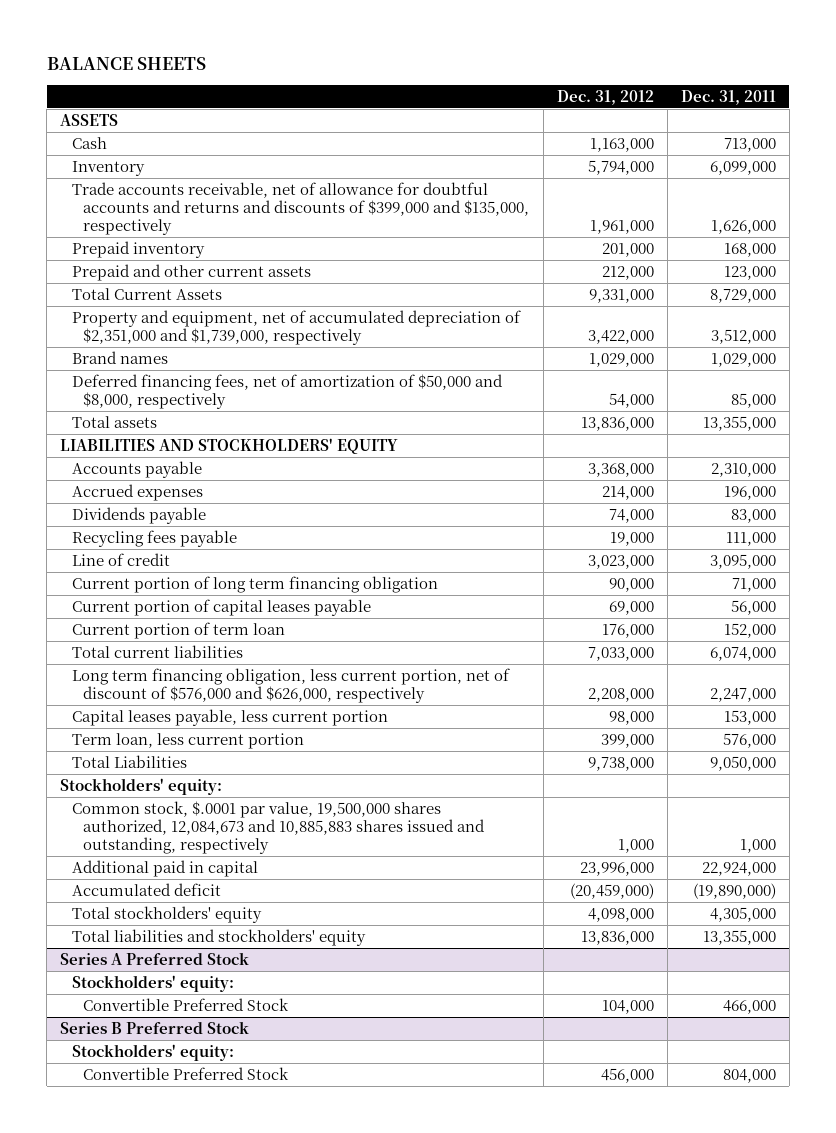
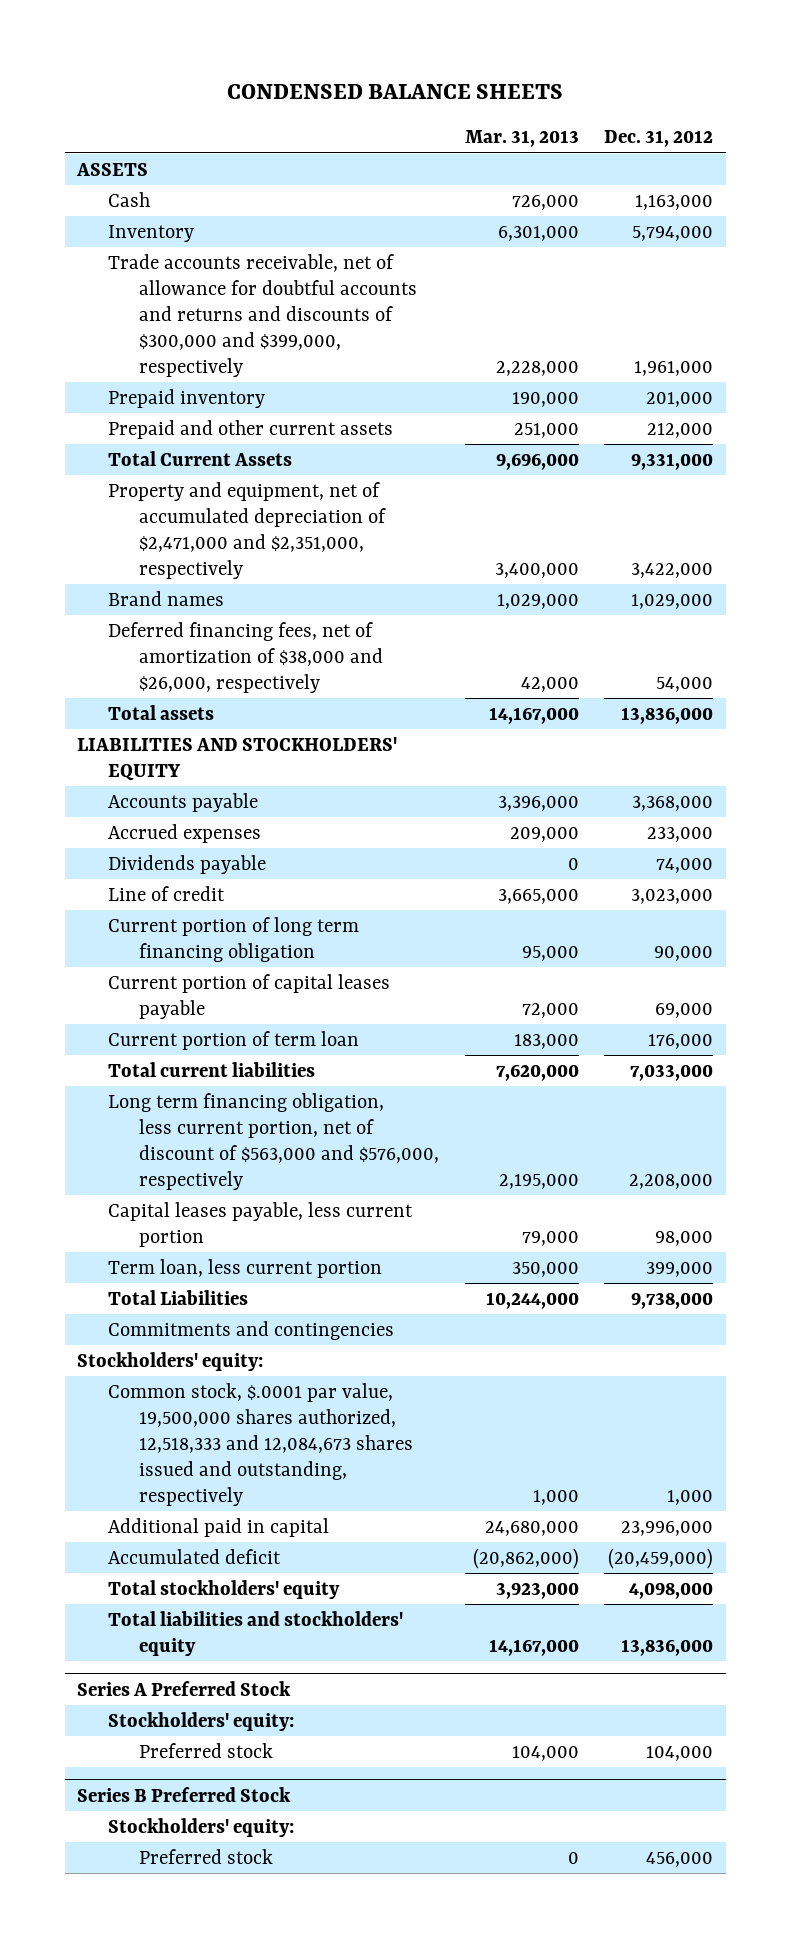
[46,56,206,70] BALANCE SHEETS -> [227,84,564,100] CONDENSED BALANCE SHEETS
[680,89,776,105] Dec. 31, 2011 -> none
none -> [464,130,579,148] Mar. 31, 2013
[71,181,530,236] Trade accounts receivable, net of allowance for doubtful accounts and returns and discounts of $399,000 and $135,000, respectively -> [108,254,417,377] Trade accounts receivable, net of allowance for doubtful accounts and returns and discounts of $300,000 and $399,000, respectively
[71,309,521,346] Property and equipment, net of accumulated depreciation of $2,351,000 and $1,739,000, respectively -> [108,482,386,579] Property and equipment, net of accumulated depreciation of $2,471,000 and $2,351,000, respectively
[71,373,503,410] Deferred financing fees, net of amortization of $50,000 and $8,000, respectively -> [108,622,383,693] Deferred financing fees, net of amortization of $38,000 and $26,000, respectively
[601,485,654,500] 214,000 -> [647,827,714,843] 233,000
[71,529,237,547] Recycling fees payable -> none
[71,667,510,704] Long term financing obligation, less current portion, net of discount of $576,000 and $626,000, respectively -> [108,1093,439,1190] Long term financing obligation, less current portion, net of discount of $563,000 and $576,000, respectively
none -> [108,1321,395,1341] Commitments and contingencies
[71,800,486,855] Common stock, $.0001 par value, 19,500,000 shares authorized, 12,084,673 and 10,885,883 shares issued and outstanding, respectively -> [108,1383,413,1506] Common stock, $.0001 par value, 19,500,000 shares authorized, 12,518,333 and 12,084,673 shares issued and outstanding, respectively
[83,997,290,1011] Convertible Preferred Stock -> [138,1743,273,1759] Preferred stock
[83,1066,290,1080] Convertible Preferred Stock -> [138,1849,273,1865] Preferred stock

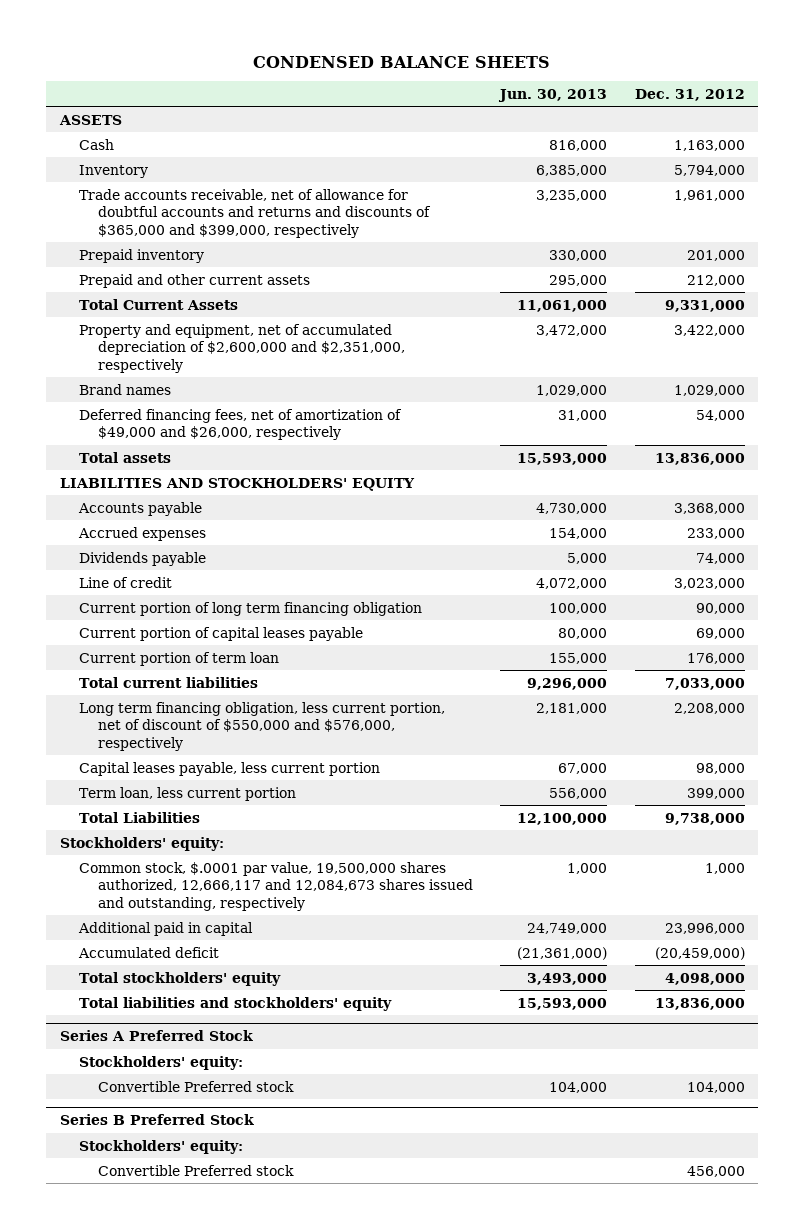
[464,130,579,148] Mar. 31, 2013 -> none
none -> [498,88,608,102] Jun. 30, 2013
[108,254,417,377] Trade accounts receivable, net of allowance for doubtful accounts and returns and discounts of $300,000 and $399,000, respectively -> [78,188,431,238] Trade accounts receivable, net of allowance for doubtful accounts and returns and discounts of $365,000 and $399,000, respectively
[108,482,386,579] Property and equipment, net of accumulated depreciation of $2,471,000 and $2,351,000, respectively -> [78,323,405,373] Property and equipment, net of accumulated depreciation of $2,600,000 and $2,351,000, respectively
[108,622,383,693] Deferred financing fees, net of amortization of $38,000 and $26,000, respectively -> [78,408,402,441] Deferred financing fees, net of amortization of $49,000 and $26,000, respectively
[108,1093,439,1190] Long term financing obligation, less current portion, net of discount of $563,000 and $576,000, respectively -> [78,701,445,751] Long term financing obligation, less current portion, net of discount of $550,000 and $576,000, respectively
[108,1321,395,1341] Commitments and contingencies -> none
[108,1383,413,1506] Common stock, $.0001 par value, 19,500,000 shares authorized, 12,518,333 and 12,084,673 shares issued and outstanding, respectively -> [78,861,473,911] Common stock, $.0001 par value, 19,500,000 shares authorized, 12,666,117 and 12,084,673 shares issued and outstanding, respectively
[138,1743,273,1759] Preferred stock -> [97,1080,294,1092] Convertible Preferred stock
[138,1849,273,1865] Preferred stock -> [97,1164,294,1176] Convertible Preferred stock

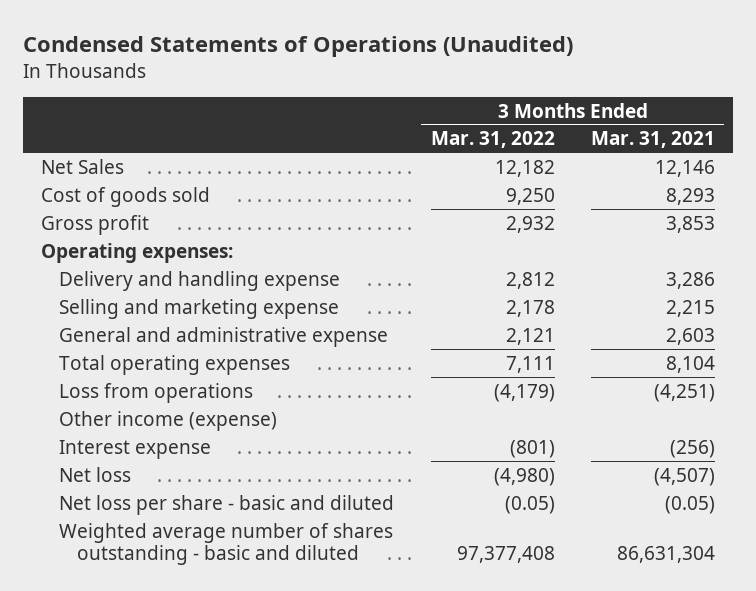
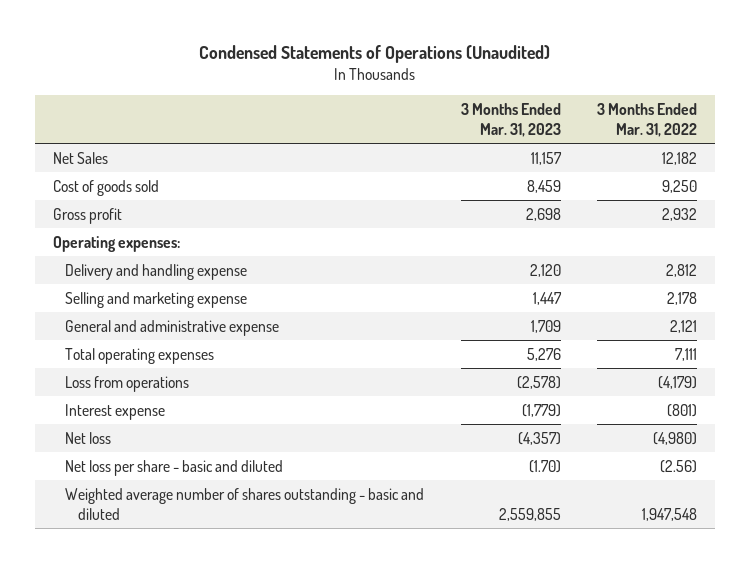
[591,131,716,149] Mar. 31, 2021 -> none
none -> [460,102,561,137] 3 Months Ended Mar. 31, 2023
[59,410,278,431] Other income (expense) -> none
[504,495,555,514] (0.05) -> [659,459,697,473] (2.56)
[456,546,555,564] 97,377,408 -> [641,507,697,521] 1,947,548

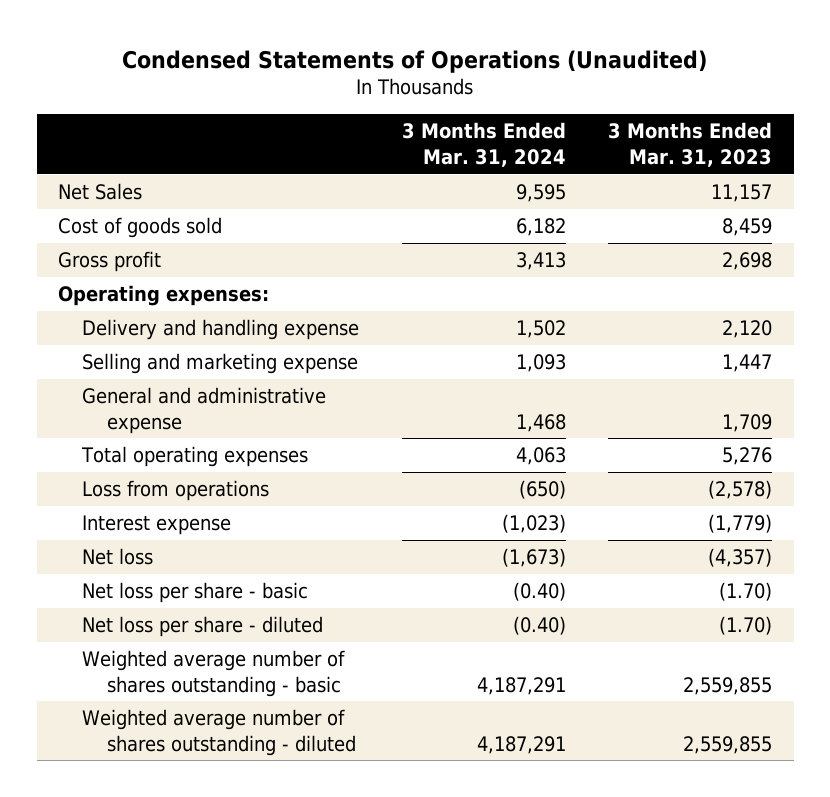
[596,102,697,137] 3 Months Ended Mar. 31, 2022 -> none
none -> [401,122,566,167] 3 Months Ended Mar. 31, 2024
[65,459,284,476] Net loss per share - basic and diluted -> [82,582,309,604] Net loss per share - basic
none -> [82,616,324,638] Net loss per share - diluted
[65,487,425,520] Weighted average number of shares outstanding - basic and diluted -> [82,650,346,697] Weighted average number of shares outstanding - basic
none -> [82,709,356,756] Weighted average number of shares outstanding - diluted

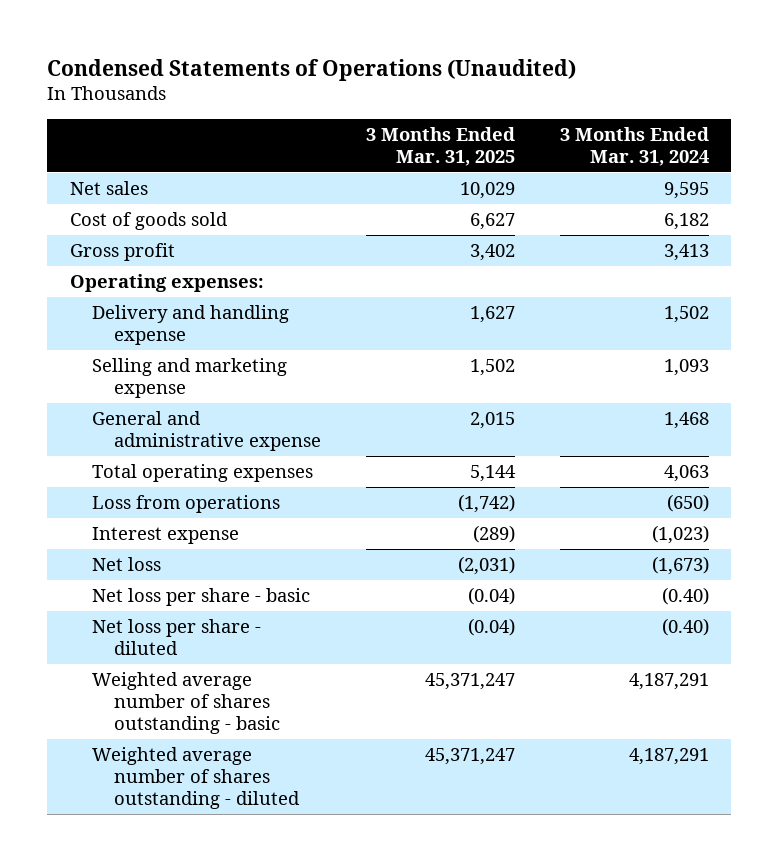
[608,122,773,167] 3 Months Ended Mar. 31, 2023 -> none
none -> [365,126,515,166] 3 Months Ended Mar. 31, 2025
[58,183,143,201] Net Sales -> [69,181,148,196] Net sales

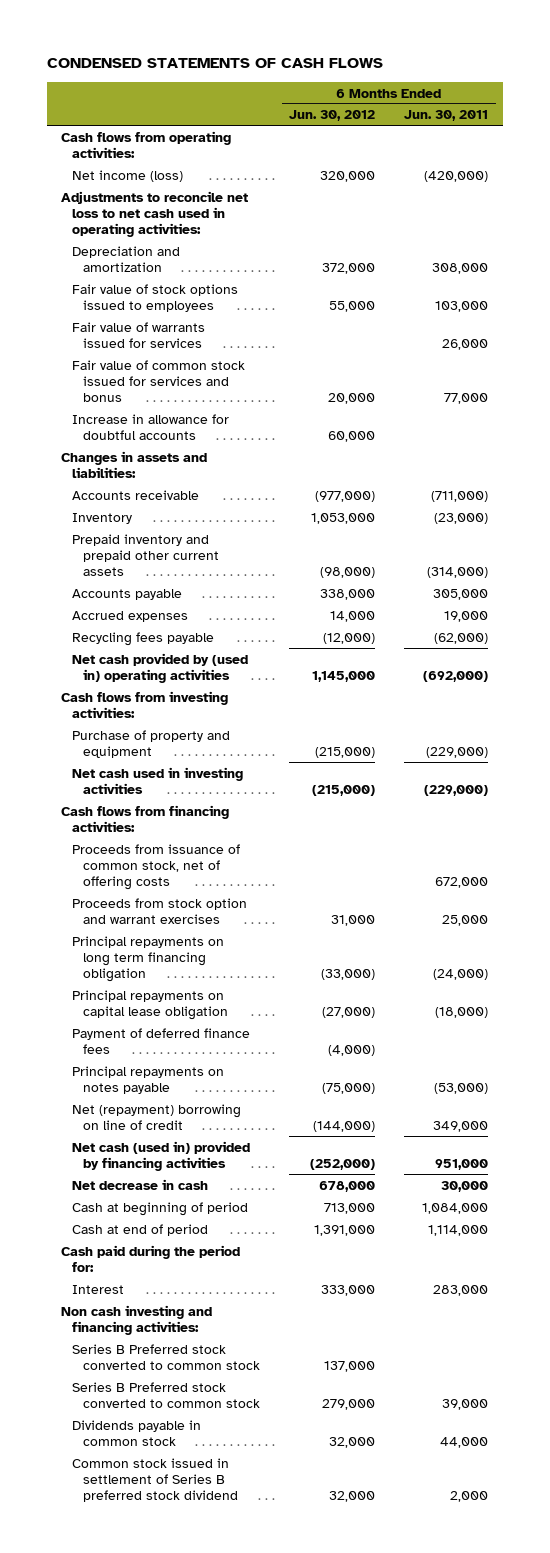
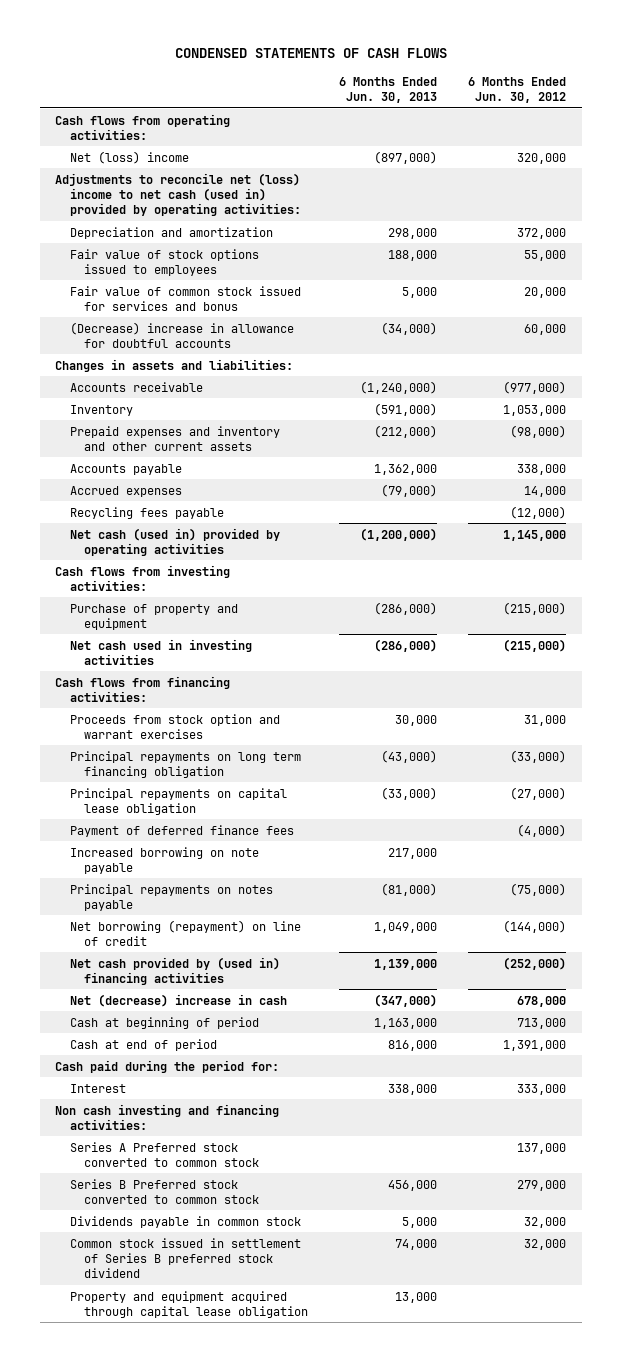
[404,110,489,122] Jun. 30, 2011 -> none
none -> [339,76,438,103] 6 Months Ended Jun. 30, 2013
[72,169,184,182] Net income (loss) -> [69,150,189,164] Net (loss) income
[61,190,249,237] Adjustments to reconcile net loss to net cash used in operating activities: -> [55,172,301,216] Adjustments to reconcile net (loss) income to net cash (used in) provided by operating activities:
[72,321,206,348] Fair value of warrants issued for services -> none
[72,413,230,440] Increase in allowance for doubtful accounts -> [69,321,294,348] (Decrease) increase in allowance for doubtful accounts
[72,533,220,576] Prepaid inventory and prepaid other current assets -> [69,425,280,451] Prepaid expenses and inventory and other current assets
[72,652,249,683] Net cash provided by (used in) operating activities -> [69,527,280,556] Net cash (used in) provided by operating activities
[72,843,241,890] Proceeds from issuance of common stock, net of offering costs -> none
none -> [69,846,259,874] Increased borrowing on note payable
[72,1103,242,1130] Net (repayment) borrowing on line of credit -> [69,919,301,946] Net borrowing (repayment) on line of credit
[72,1140,251,1171] Net cash (used in) provided by financing activities -> [69,956,280,985] Net cash provided by (used in) financing activities
[72,1178,209,1190] Net decrease in cash -> [69,993,287,1007] Net (decrease) increase in cash
[72,1343,261,1370] Series B Preferred stock converted to common stock -> [69,1141,260,1167] Series A Preferred stock converted to common stock
none -> [69,1290,309,1318] Property and equipment acquired through capital lease obligation

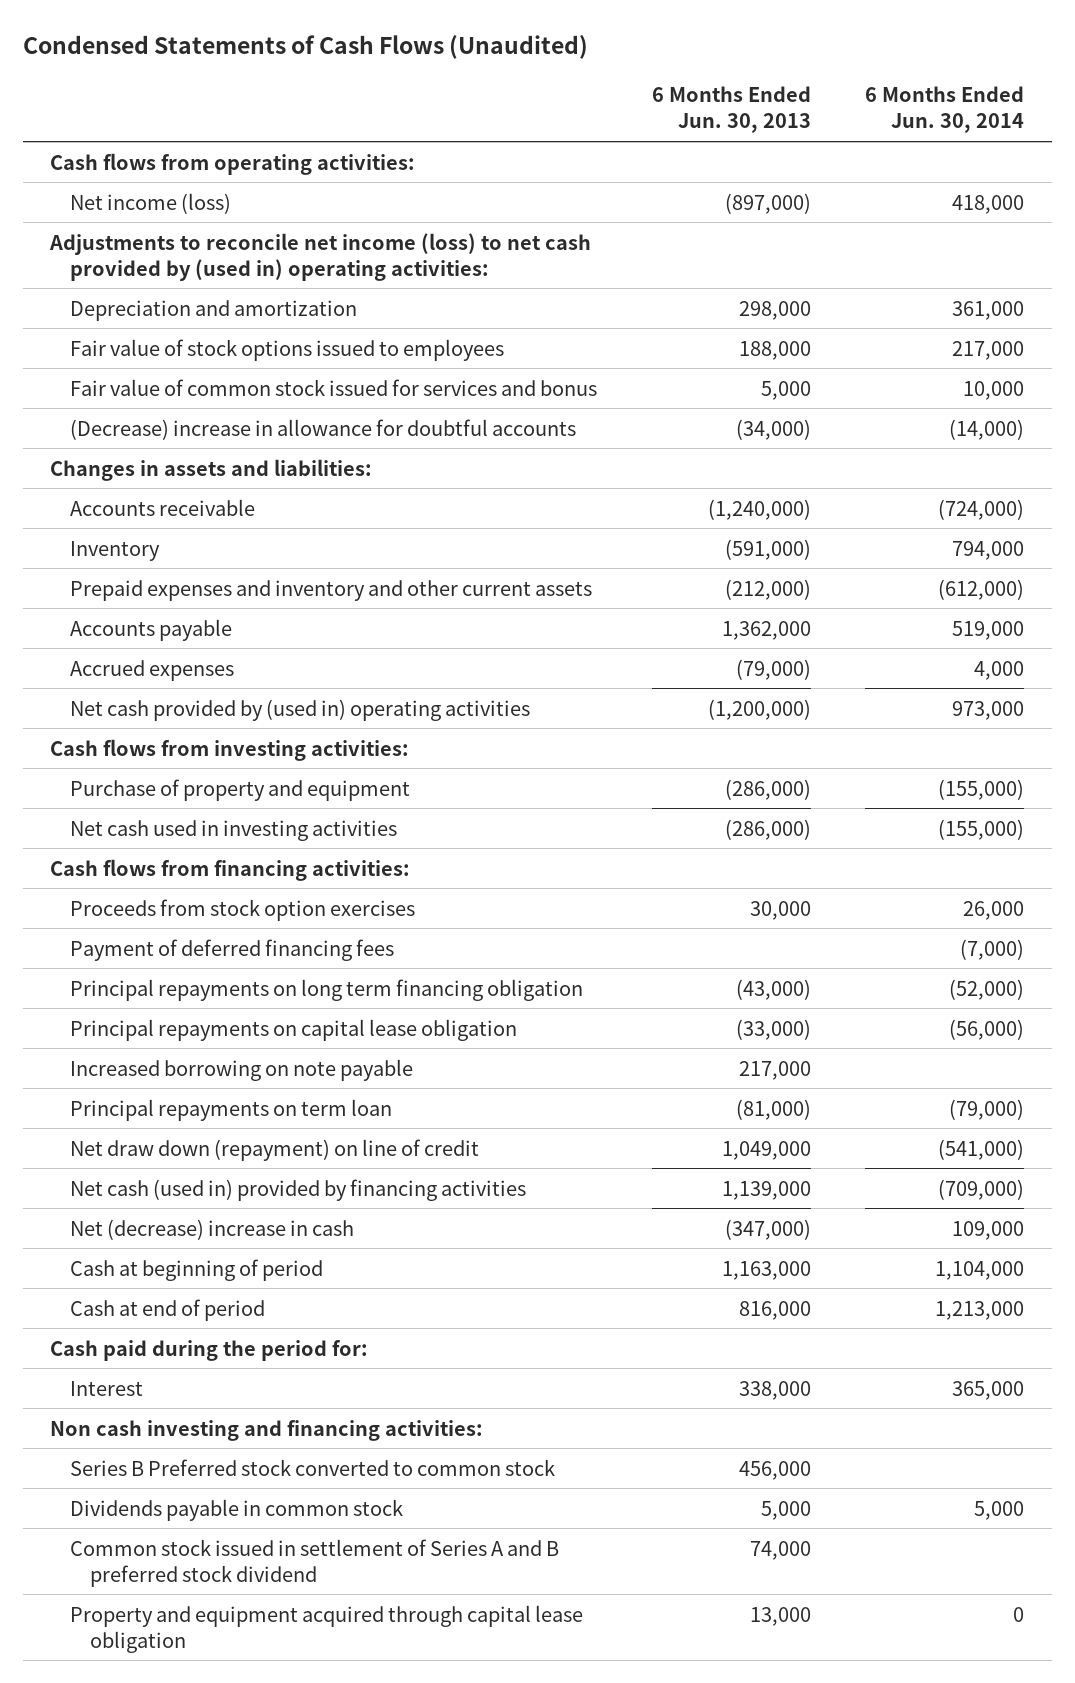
[174,48,447,59] CONDENSED STATEMENTS OF CASH FLOWS -> [23,35,589,60] Condensed Statements of Cash Flows (Unaudited)
[468,76,567,103] 6 Months Ended Jun. 30, 2012 -> none
none -> [865,86,1025,134] 6 Months Ended Jun. 30, 2014
[69,150,189,164] Net (loss) income -> [70,192,232,214] Net income (loss)
[55,172,301,216] Adjustments to reconcile net (loss) income to net cash (used in) provided by operating activities: -> [49,232,592,281] Adjustments to reconcile net income (loss) to net cash provided by (used in) operating activities:
[69,506,224,519] Recycling fees payable -> none
[69,527,280,556] Net cash (used in) provided by operating activities -> [70,698,531,721] Net cash provided by (used in) operating activities
[69,713,280,739] Proceeds from stock option and warrant exercises -> [70,898,416,921] Proceeds from stock option exercises
none -> [70,938,395,961] Payment of deferred financing fees
[69,824,294,837] Payment of deferred finance fees -> none
[69,883,273,911] Principal repayments on notes payable -> none
none -> [70,1098,393,1121] Principal repayments on term loan
[69,919,301,946] Net borrowing (repayment) on line of credit -> [70,1138,480,1161] Net draw down (repayment) on line of credit
[69,956,280,985] Net cash provided by (used in) financing activities -> [70,1178,527,1201] Net cash (used in) provided by financing activities
[69,1141,260,1167] Series A Preferred stock converted to common stock -> none
[69,1237,301,1278] Common stock issued in settlement of Series B preferred stock dividend -> [70,1538,560,1587] Common stock issued in settlement of Series A and B preferred stock dividend

